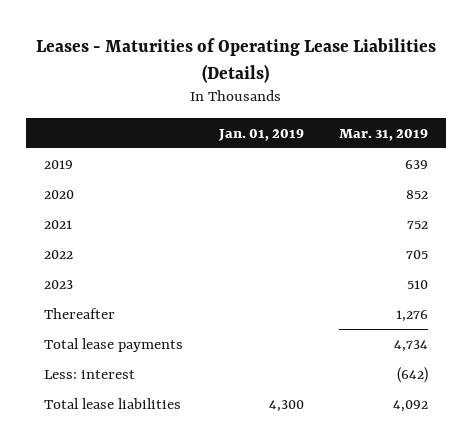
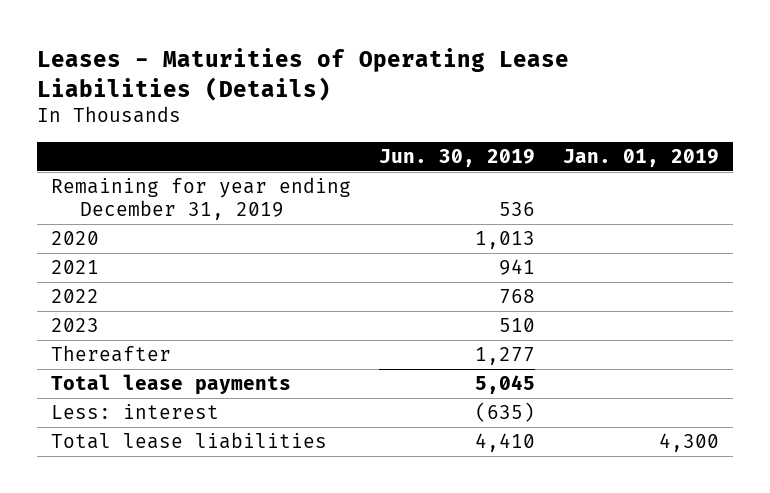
[339,128,429,141] Mar. 31, 2019 -> none
none -> [378,149,535,168] Jun. 30, 2019
[44,159,74,169] 2019 -> [51,177,352,221] Remaining for year ending December 31, 2019

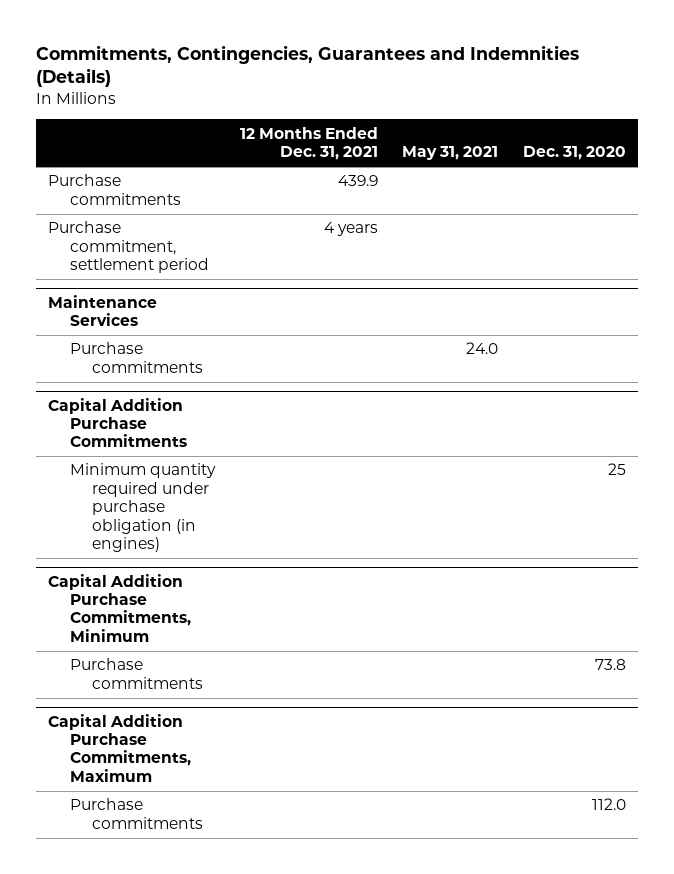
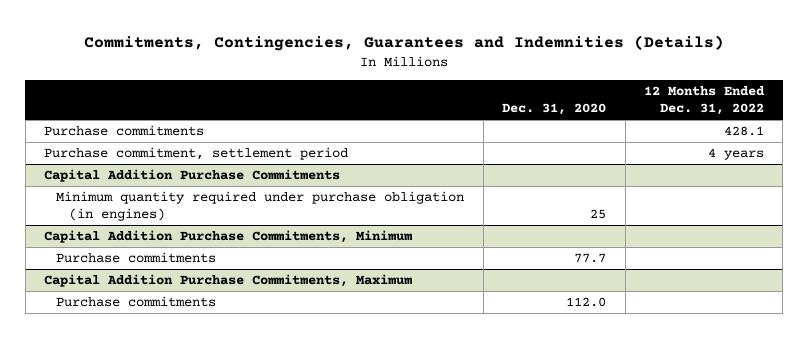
[239,126,378,161] 12 Months Ended Dec. 31, 2021 -> none
[402,146,499,161] May 31, 2021 -> none
none -> [644,86,766,116] 12 Months Ended Dec. 31, 2022
[48,294,158,327] Maintenance Services -> none
[70,342,204,373] Purchase commitments -> none
[594,659,626,671] 73.8 -> [574,252,607,263] 77.7

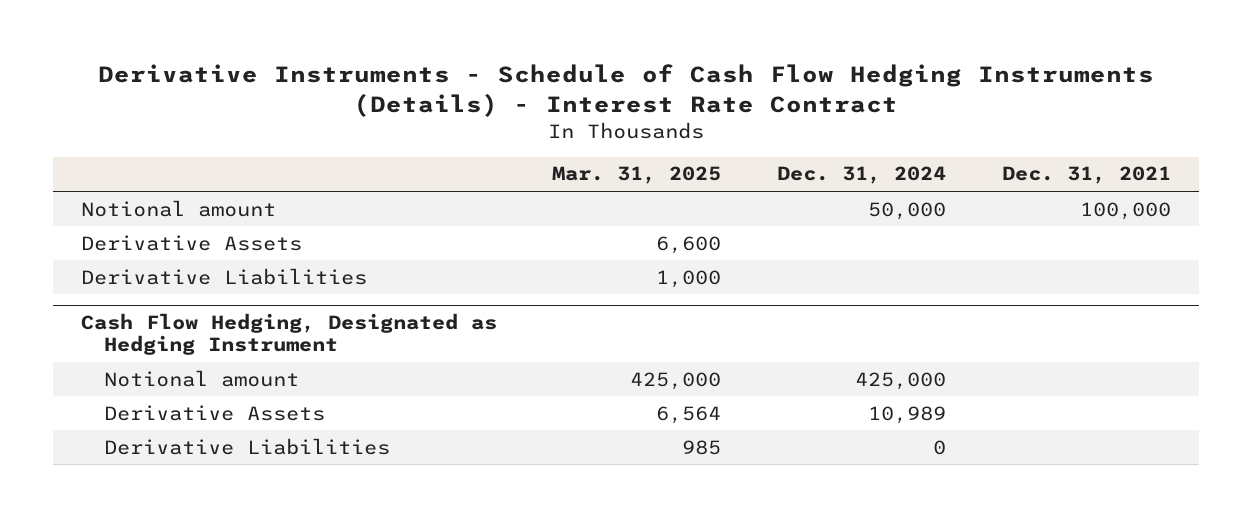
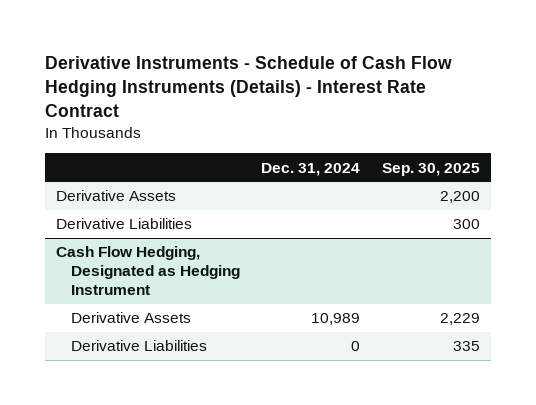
[552,166,722,185] Mar. 31, 2025 -> none
[1001,166,1171,185] Dec. 31, 2021 -> none
none -> [381,162,480,176] Sep. 30, 2025
[80,199,276,217] Notional amount -> none
[103,369,299,387] Notional amount -> none

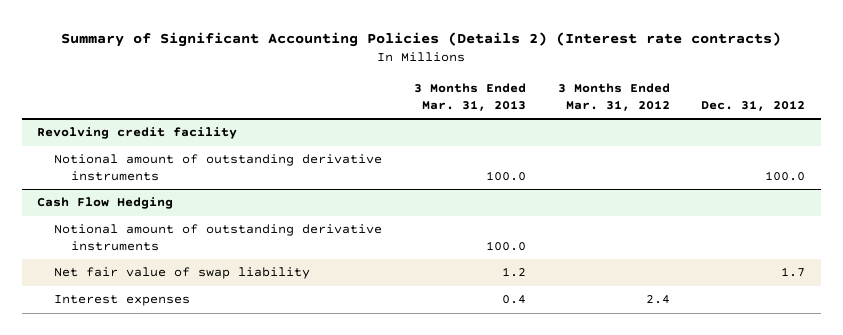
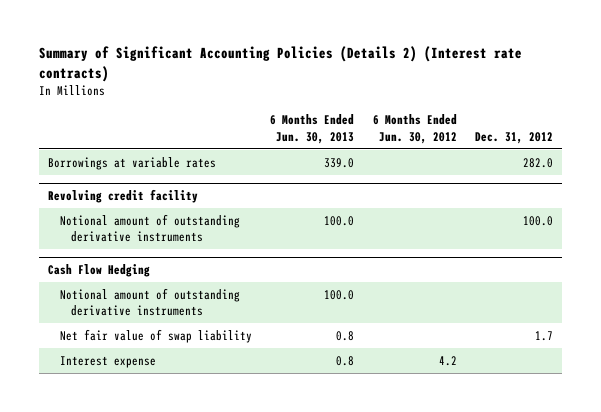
[413,83,526,111] 3 Months Ended Mar. 31, 2013 -> none
[557,83,670,111] 3 Months Ended Mar. 31, 2012 -> none
none -> [270,114,355,144] 6 Months Ended Jun. 30, 2013
none -> [372,114,457,144] 6 Months Ended Jun. 30, 2012
none -> [47,156,216,170] Borrowings at variable rates
[54,295,191,307] Interest expenses -> [59,355,156,368] Interest expense

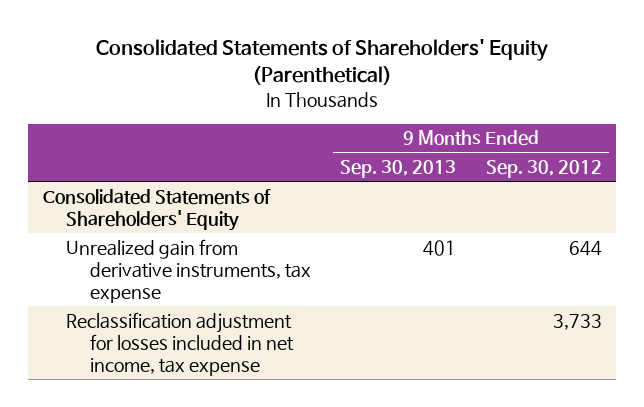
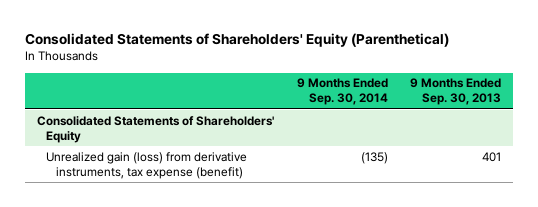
[485,160,602,179] Sep. 30, 2012 -> none
none -> [296,78,388,106] 9 Months Ended Sep. 30, 2014
[66,311,294,377] Reclassification adjustment for losses included in net income, tax expense -> none
[66,238,311,304] Unrealized gain from derivative instruments, tax expense -> [46,151,248,179] Unrealized gain (loss) from derivative instruments, tax expense (benefit)

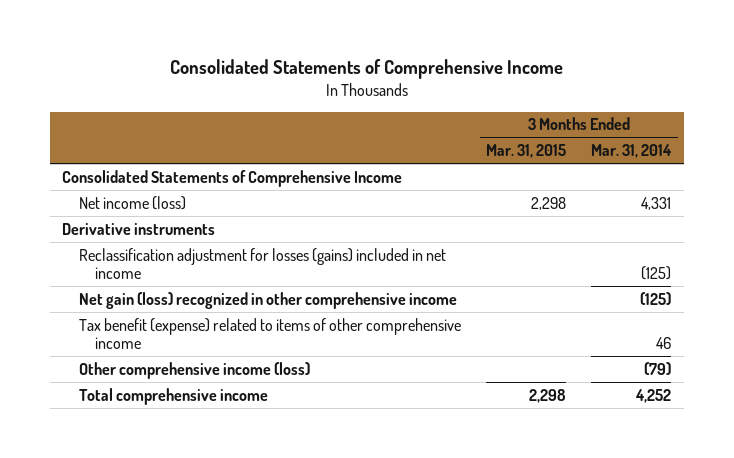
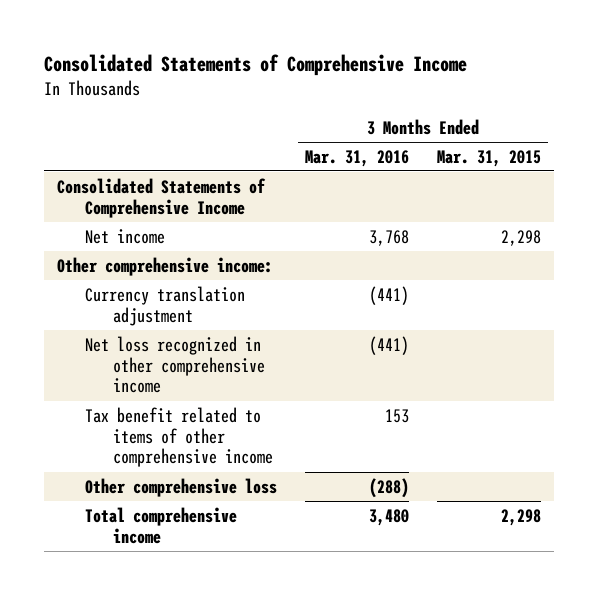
[591,144,673,159] Mar. 31, 2014 -> none
none -> [304,149,409,167] Mar. 31, 2016
[62,222,216,235] Derivative instruments -> none
[78,247,446,280] Reclassification adjustment for losses (gains) included in net income -> none
[78,195,186,210] Net income (loss) -> [85,228,166,244] Net income
none -> [57,256,274,276] Other comprehensive income:
none -> [85,285,246,326] Currency translation adjustment
[78,291,457,309] Net gain (loss) recognized in other comprehensive income -> [85,335,265,394] Net loss recognized in other comprehensive income
[78,317,461,350] Tax benefit (expense) related to items of other comprehensive income -> [85,406,273,468] Tax benefit related to items of other comprehensive income
[78,361,310,379] Other comprehensive income (loss) -> [85,477,278,497] Other comprehensive loss

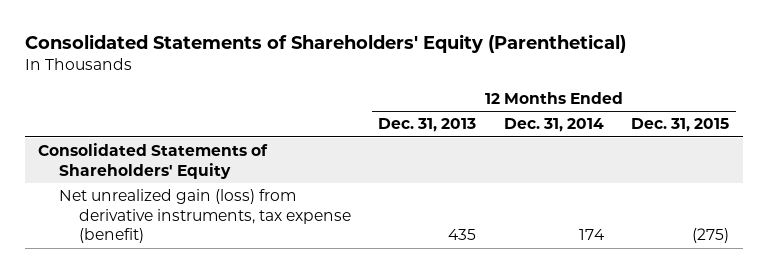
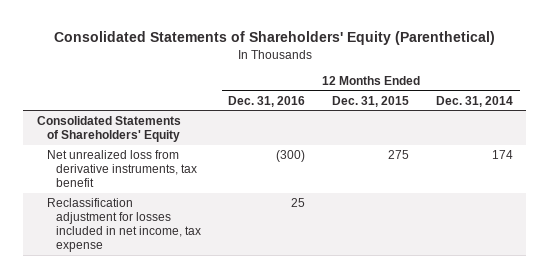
[378,118,477,133] Dec. 31, 2013 -> none
none -> [228,95,306,107] Dec. 31, 2016
[58,189,352,244] Net unrealized gain (loss) from derivative instruments, tax expense (benefit) -> [46,150,198,188] Net unrealized loss from derivative instruments, tax benefit
[692,228,730,244] (275) -> [388,150,410,160] 275
none -> [46,198,202,253] Reclassification adjustment for losses included in net income, tax expense

